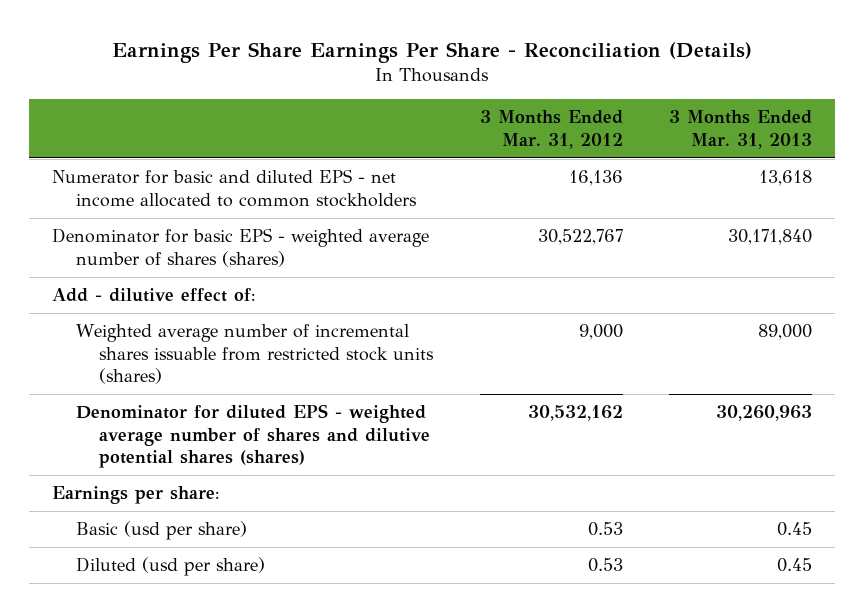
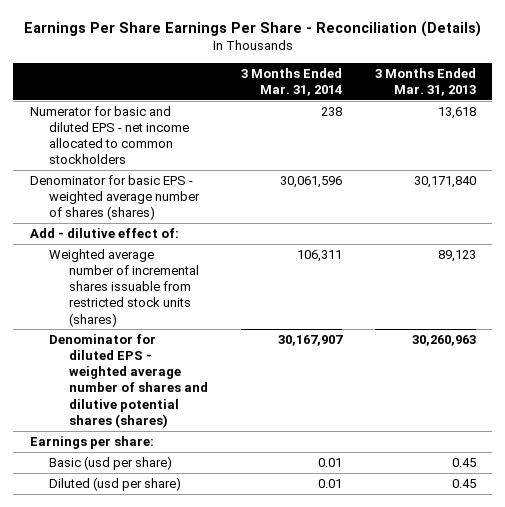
[479,110,623,149] 3 Months Ended Mar. 31, 2012 -> none
none -> [241,67,343,97] 3 Months Ended Mar. 31, 2014
[757,324,812,341] 89,000 -> [437,249,476,262] 89,123

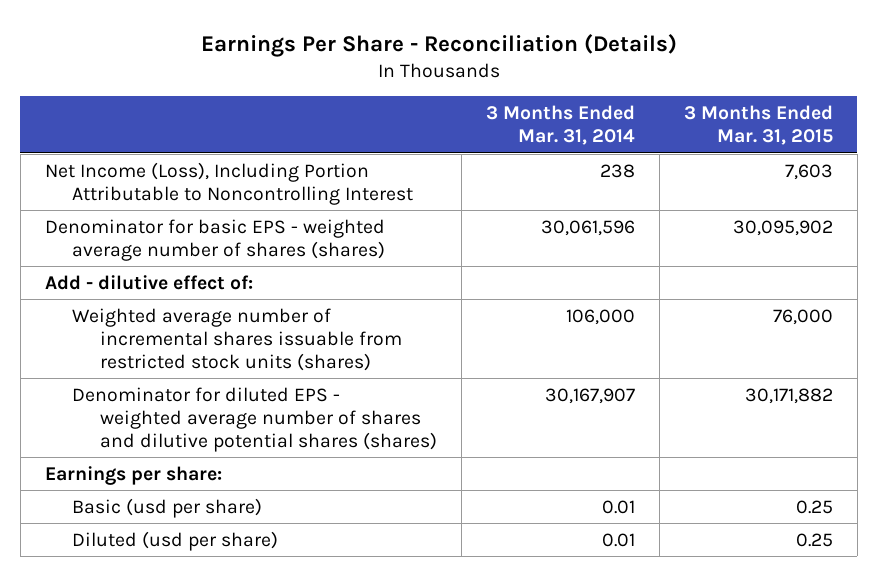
[23,21,481,38] Earnings Per Share Earnings Per Share - Reconciliation (Details) -> [200,33,677,57] Earnings Per Share - Reconciliation (Details)
[374,67,476,97] 3 Months Ended Mar. 31, 2013 -> none
none -> [683,105,833,146] 3 Months Ended Mar. 31, 2015
[29,105,190,165] Numerator for basic and diluted EPS - net income allocated to common stockholders -> [44,161,414,205] Net Income (Loss), Including Portion Attributable to Noncontrolling Interest
[297,249,343,262] 106,311 -> [565,308,635,325] 106,000

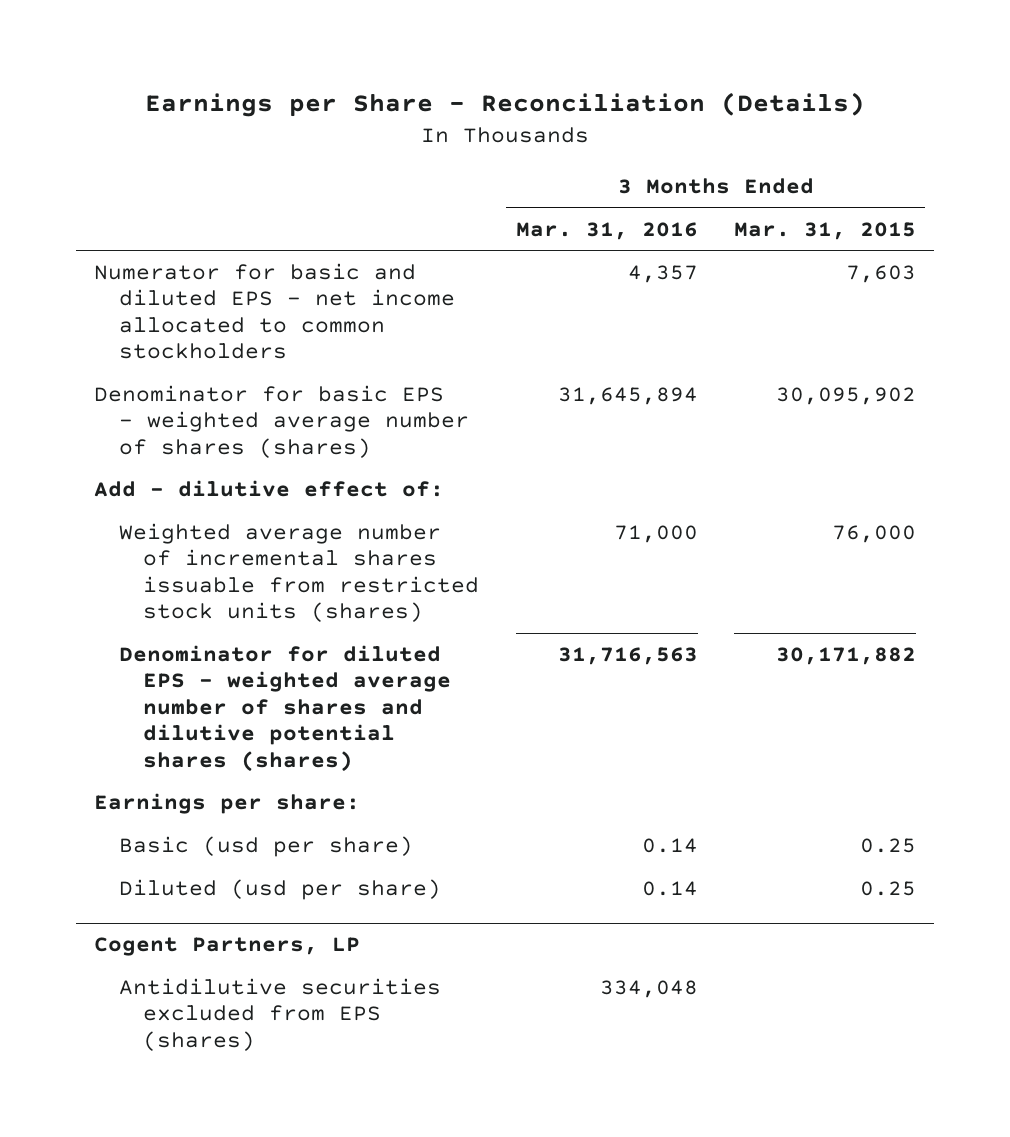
[200,33,677,57] Earnings Per Share - Reconciliation (Details) -> [144,92,865,118] Earnings per Share - Reconciliation (Details)
[485,105,635,146] 3 Months Ended Mar. 31, 2014 -> none
none -> [515,221,698,240] Mar. 31, 2016
[44,161,414,205] Net Income (Loss), Including Portion Attributable to Noncontrolling Interest -> [93,263,455,360] Numerator for basic and diluted EPS - net income allocated to common stockholders
none -> [93,937,360,957] Cogent Partners, LP
none -> [118,978,441,1051] Antidilutive securities excluded from EPS (shares)

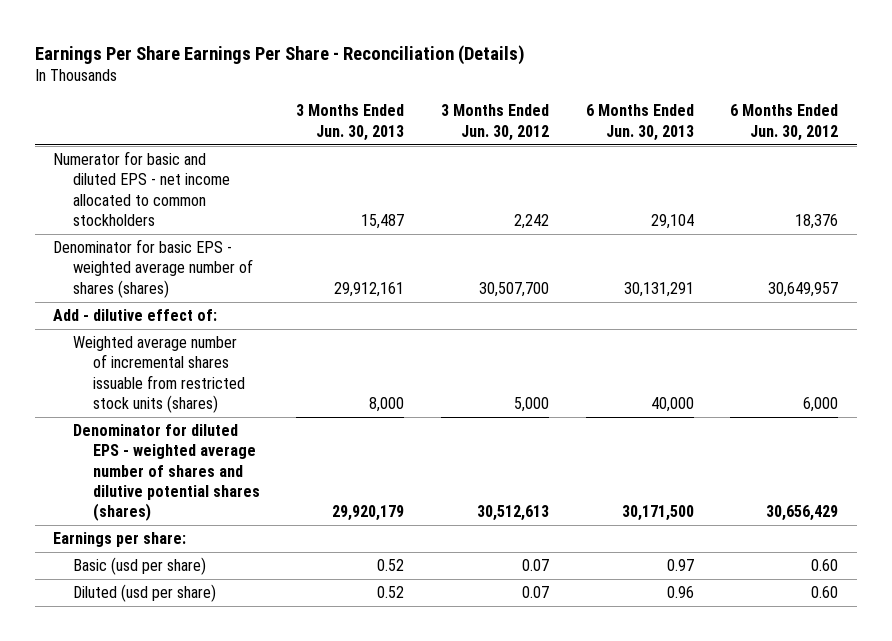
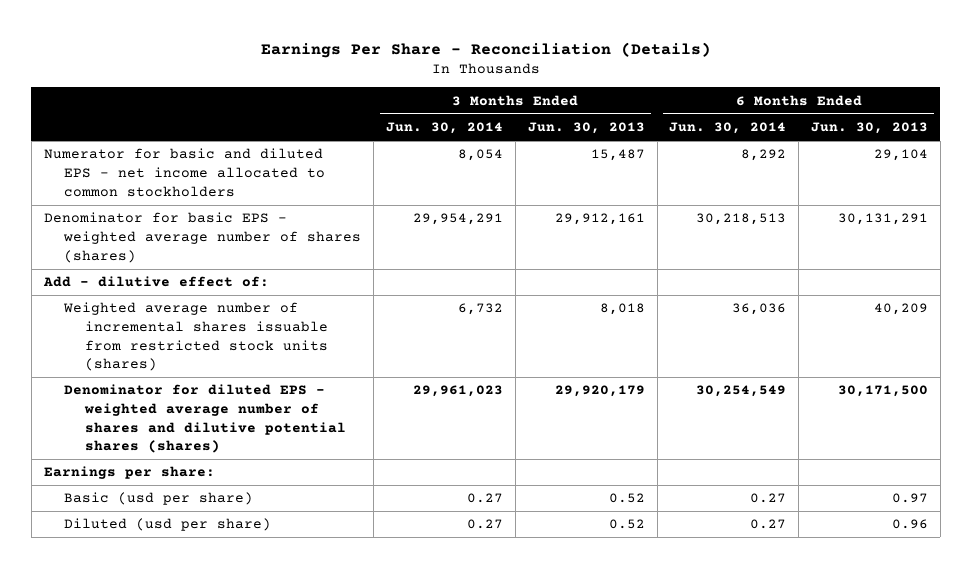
[35,44,526,65] Earnings Per Share Earnings Per Share - Reconciliation (Details) -> [260,41,711,58] Earnings Per Share - Reconciliation (Details)
[440,104,549,141] 3 Months Ended Jun. 30, 2012 -> none
[730,104,839,141] 6 Months Ended Jun. 30, 2012 -> none
none -> [386,122,504,135] Jun. 30, 2014
none -> [669,122,787,135] Jun. 30, 2014
[369,396,405,412] 8,000 -> [599,303,645,316] 8,018
[650,396,694,412] 40,000 -> [873,303,928,316] 40,209

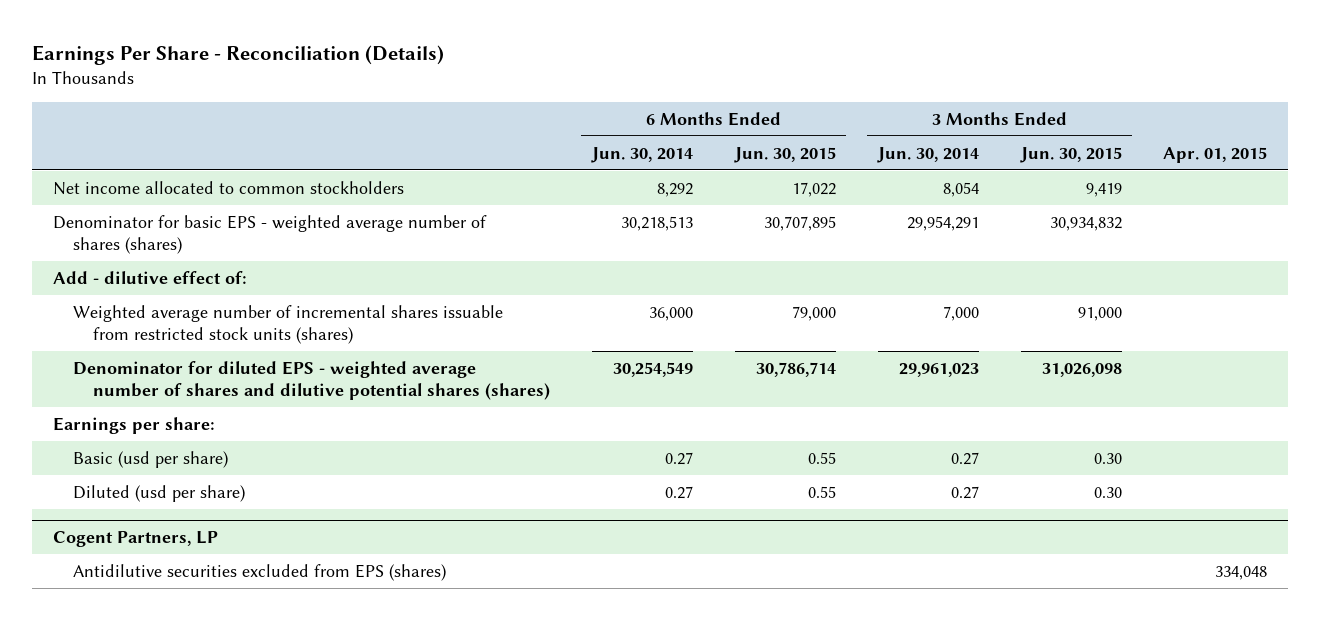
[527,122,645,135] Jun. 30, 2013 -> none
[810,122,928,135] Jun. 30, 2013 -> none
none -> [733,146,836,163] Jun. 30, 2015
none -> [1019,146,1122,163] Jun. 30, 2015
none -> [1163,146,1268,163] Apr. 01, 2015
[43,148,326,197] Numerator for basic and diluted EPS - net income allocated to common stockholders -> [52,180,404,195] Net income allocated to common stockholders
[458,303,504,316] 6,732 -> [942,305,979,321] 7,000
[732,303,787,316] 36,036 -> [648,306,693,321] 36,000
none -> [52,530,218,547] Cogent Partners, LP
none -> [72,563,446,581] Antidilutive securities excluded from EPS (shares)

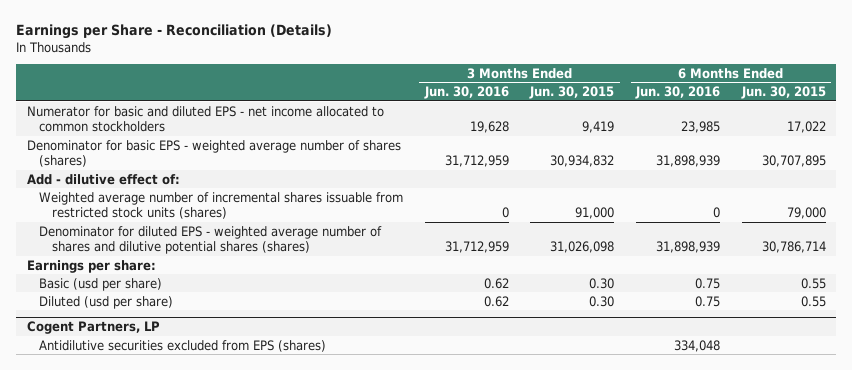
[31,44,444,65] Earnings Per Share - Reconciliation (Details) -> [15,24,332,40] Earnings per Share - Reconciliation (Details)
[590,146,693,163] Jun. 30, 2014 -> none
[876,146,979,163] Jun. 30, 2014 -> none
[1163,146,1268,163] Apr. 01, 2015 -> none
none -> [423,85,509,99] Jun. 30, 2016
none -> [635,85,721,99] Jun. 30, 2016
[52,180,404,195] Net income allocated to common stockholders -> [26,105,384,132] Numerator for basic and diluted EPS - net income allocated to common stockholders

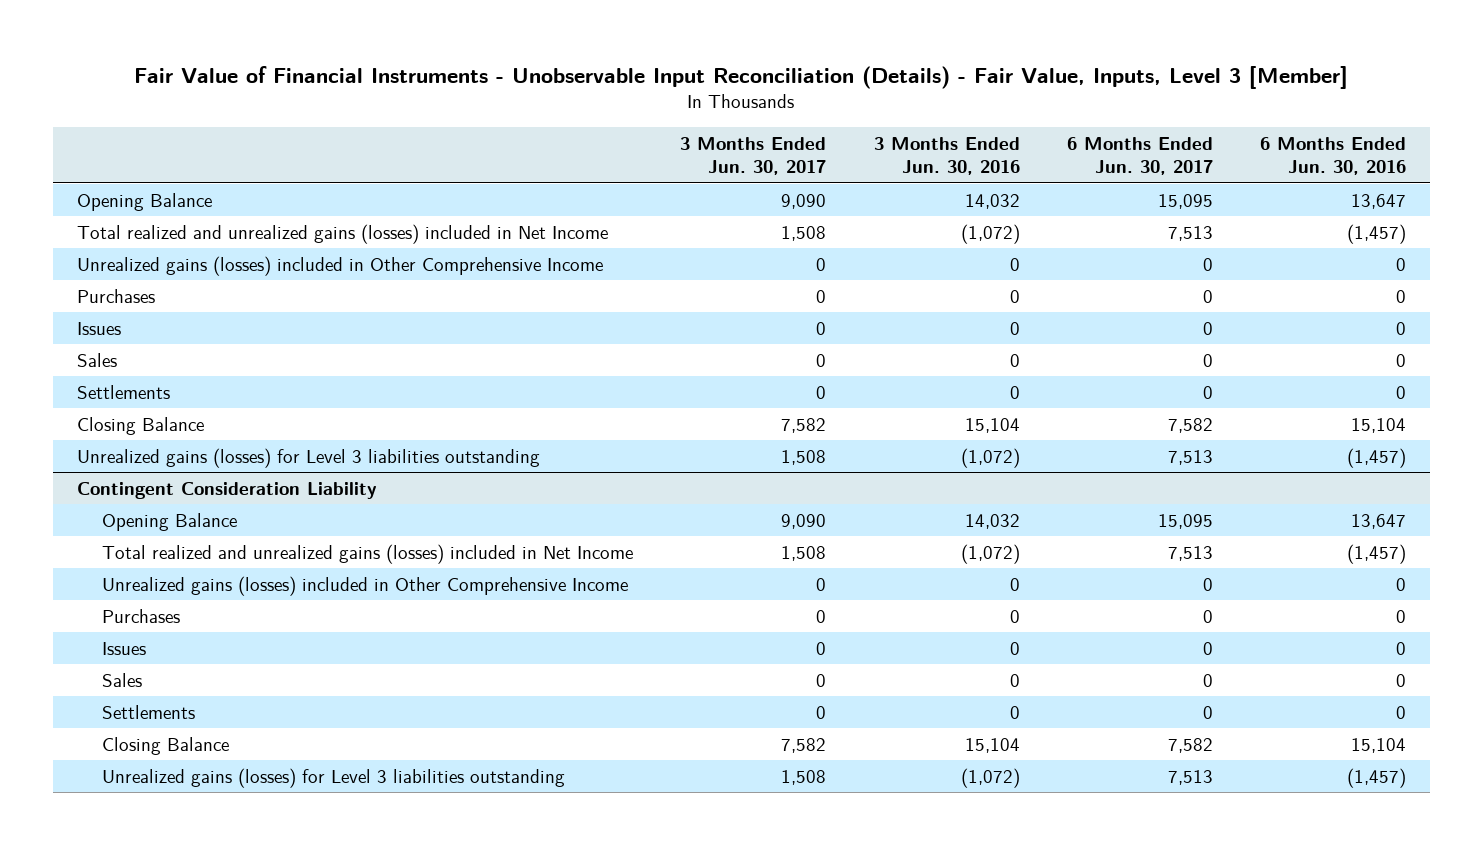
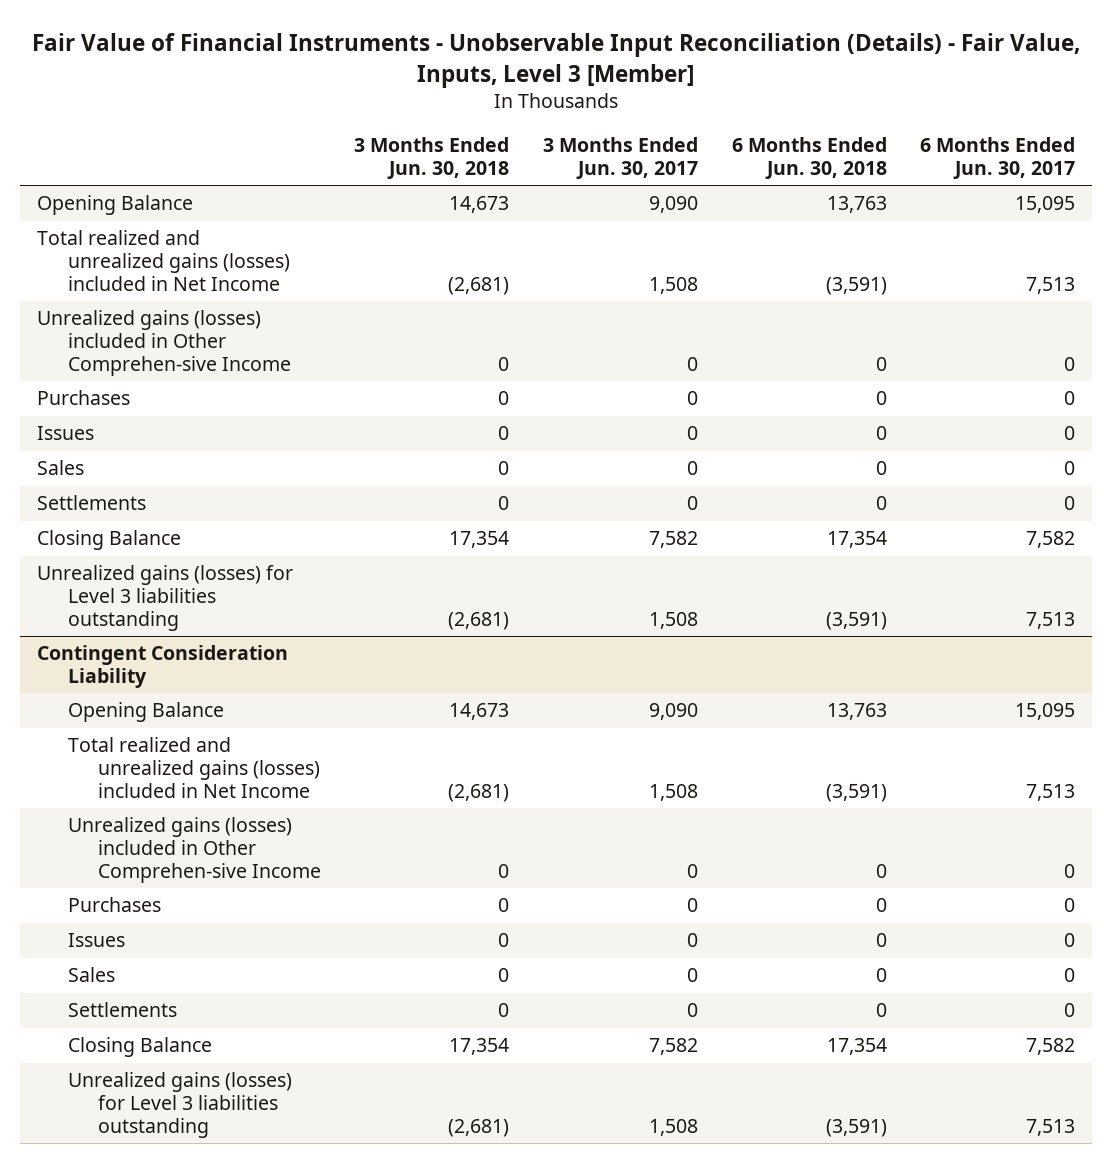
[873,137,1020,176] 3 Months Ended Jun. 30, 2016 -> none
[1260,137,1407,176] 6 Months Ended Jun. 30, 2016 -> none
none -> [354,137,510,180] 3 Months Ended Jun. 30, 2018
none -> [731,137,887,180] 6 Months Ended Jun. 30, 2018
[76,255,603,276] Unrealized gains (losses) included in Other Comprehensive Income -> [37,310,291,376] Unrealized gains (losses) included in Other Comprehen-sive Income
[101,575,628,596] Unrealized gains (losses) included in Other Comprehensive Income -> [67,817,321,883] Unrealized gains (losses) included in Other Comprehen-sive Income

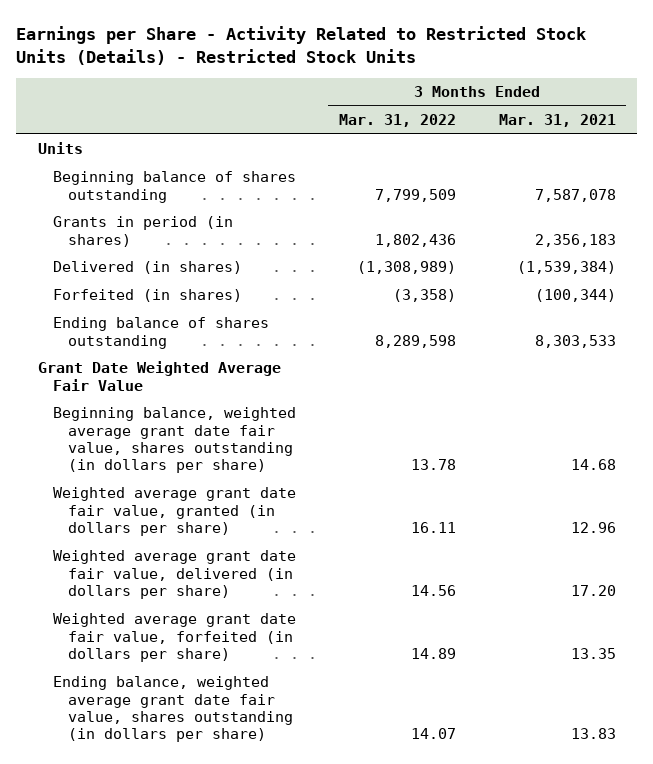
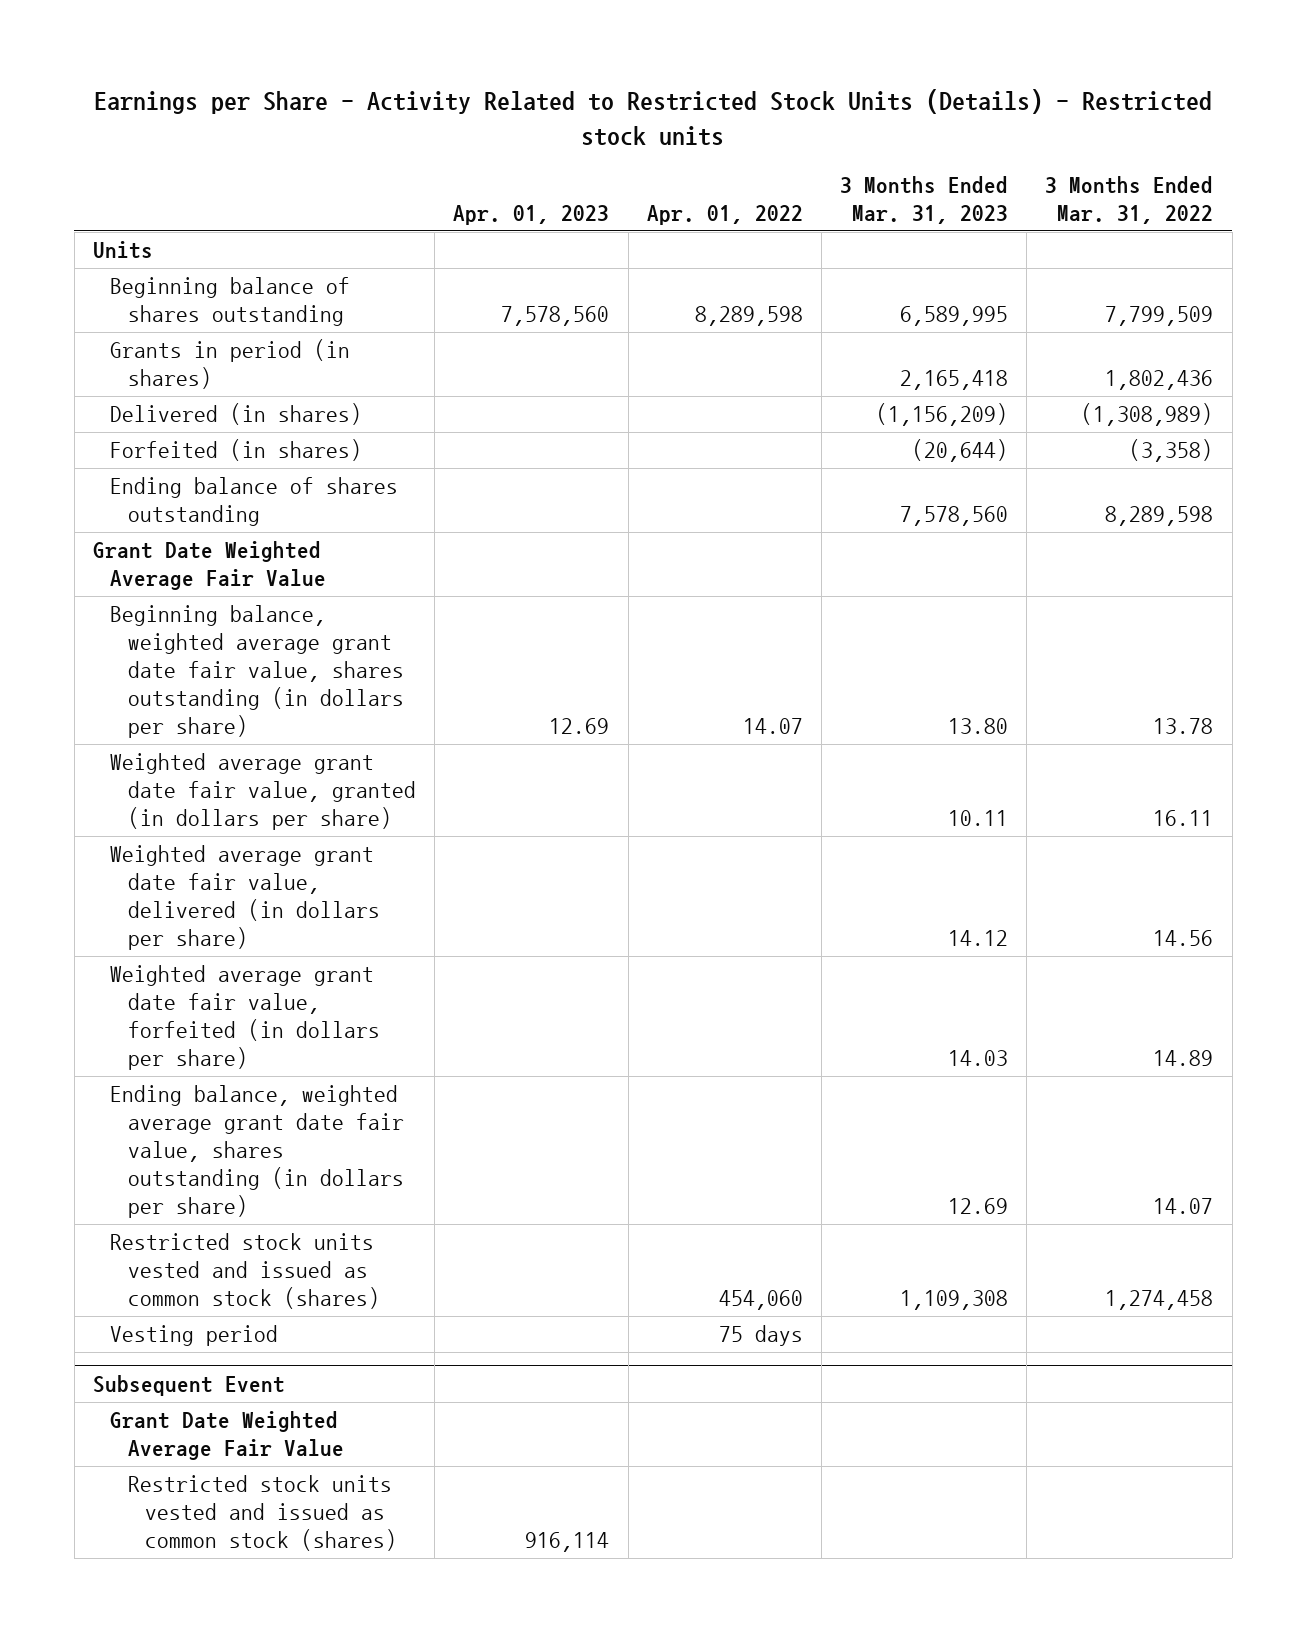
[16,25,587,65] Earnings per Share - Activity Related to Restricted Stock Units (Details) - Restricted Stock Units -> [94,89,1213,147] Earnings per Share - Activity Related to Restricted Stock Units (Details) - Restricted stock units
[498,114,616,128] Mar. 31, 2021 -> none
none -> [453,205,610,226] Apr. 01, 2023
none -> [646,205,803,226] Apr. 01, 2022
none -> [840,176,1009,225] 3 Months Ended Mar. 31, 2023
none -> [110,1233,380,1310] Restricted stock units vested and issued as common stock (shares)
none -> [110,1325,279,1347] Vesting period
none -> [92,1375,285,1397] Subsequent Event
none -> [110,1411,344,1461] Grant Date Weighted Average Fair Value
none -> [127,1475,398,1552] Restricted stock units vested and issued as common stock (shares)

